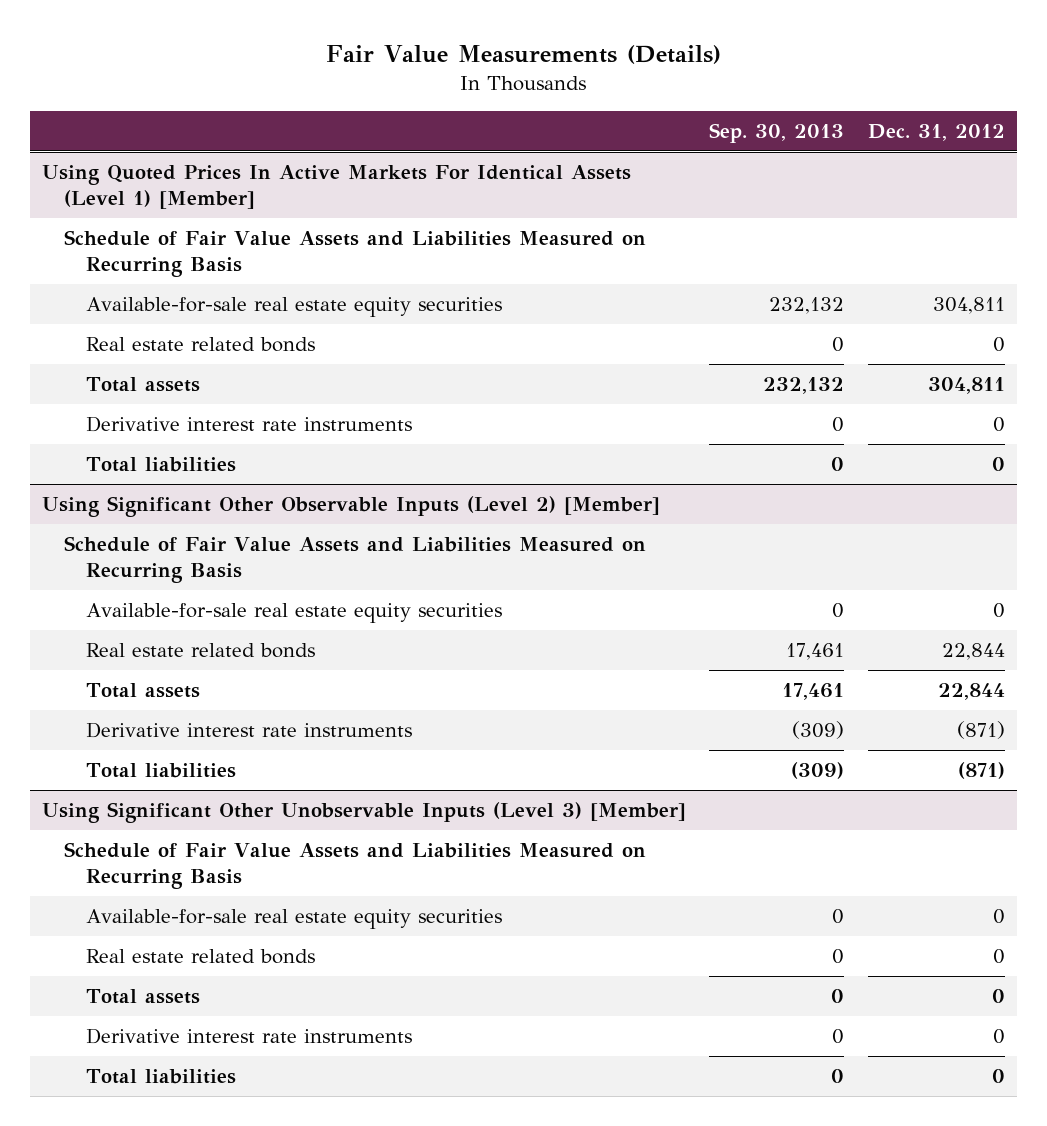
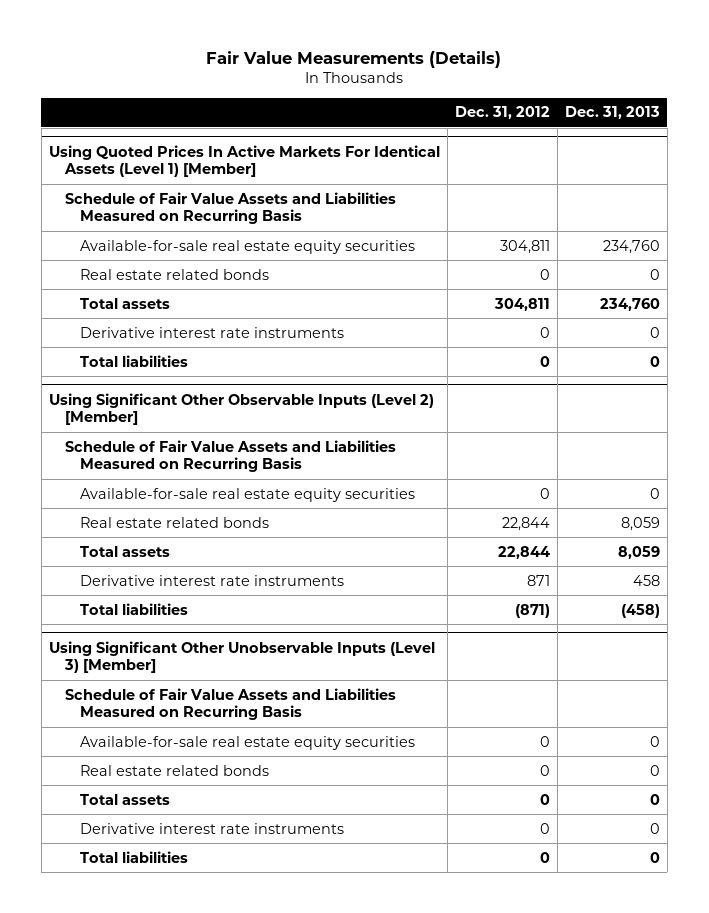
[709,122,845,143] Sep. 30, 2013 -> none
none -> [564,106,660,120] Dec. 31, 2013
[957,721,1006,740] (871) -> [526,574,550,586] 871

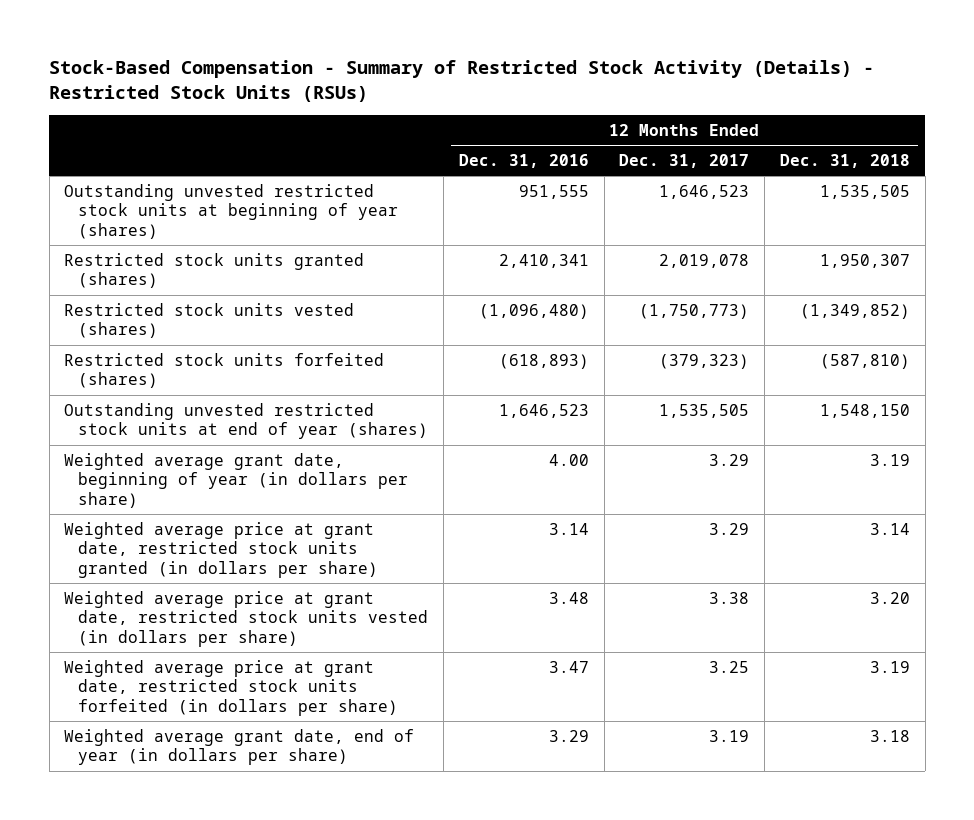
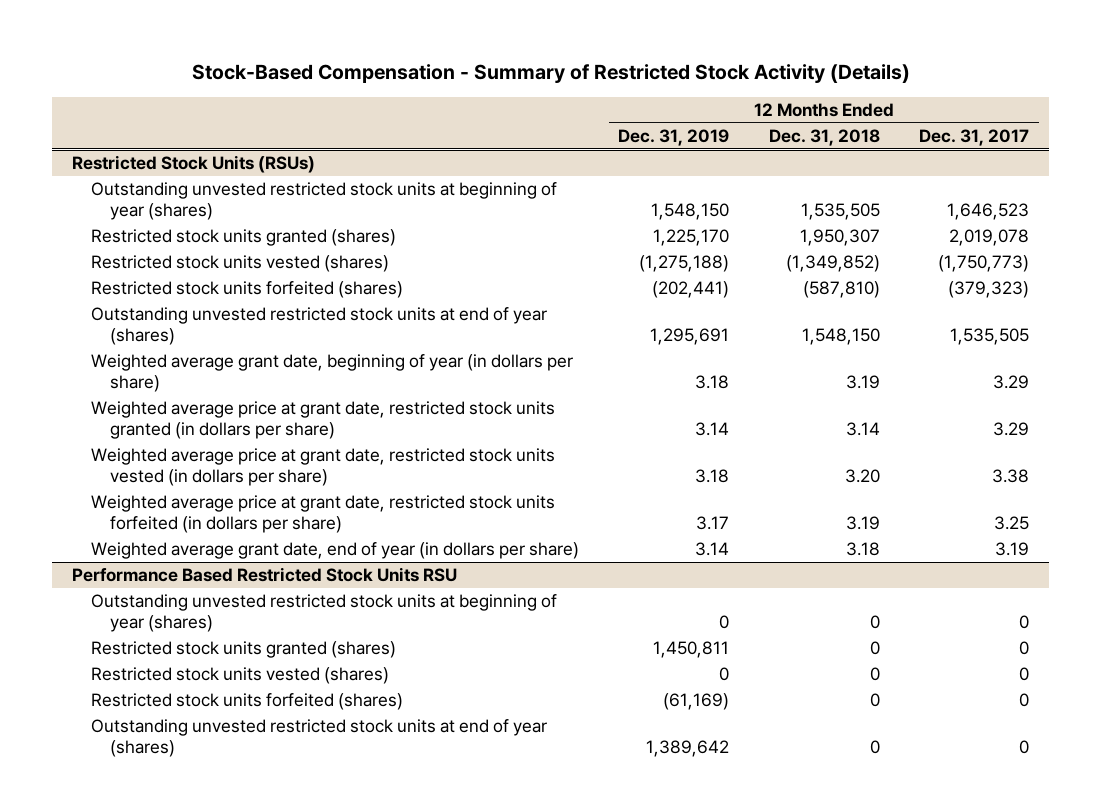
[49,59,875,102] Stock-Based Compensation - Summary of Restricted Stock Activity (Details) - Restricted Stock Units (RSUs) -> [191,64,910,84] Stock-Based Compensation - Summary of Restricted Stock Activity (Details)
[458,153,589,168] Dec. 31, 2016 -> none
none -> [618,128,730,146] Dec. 31, 2019
none -> [71,155,315,174] Restricted Stock Units (RSUs)
none -> [71,567,457,583] Performance Based Restricted Stock Units RSU
none -> [91,594,558,633] Outstanding unvested restricted stock units at beginning of year (shares)
none -> [91,641,397,659] Restricted stock units granted (shares)
none -> [91,667,390,685] Restricted stock units vested (shares)
none -> [91,693,404,711] Restricted stock units forfeited (shares)
none -> [91,719,548,758] Outstanding unvested restricted stock units at end of year (shares)

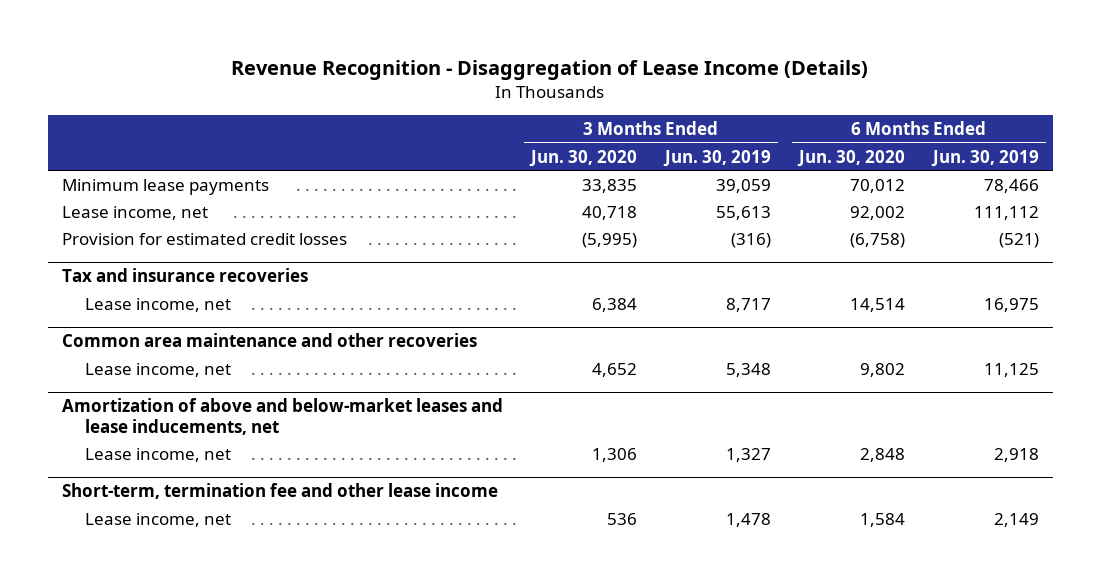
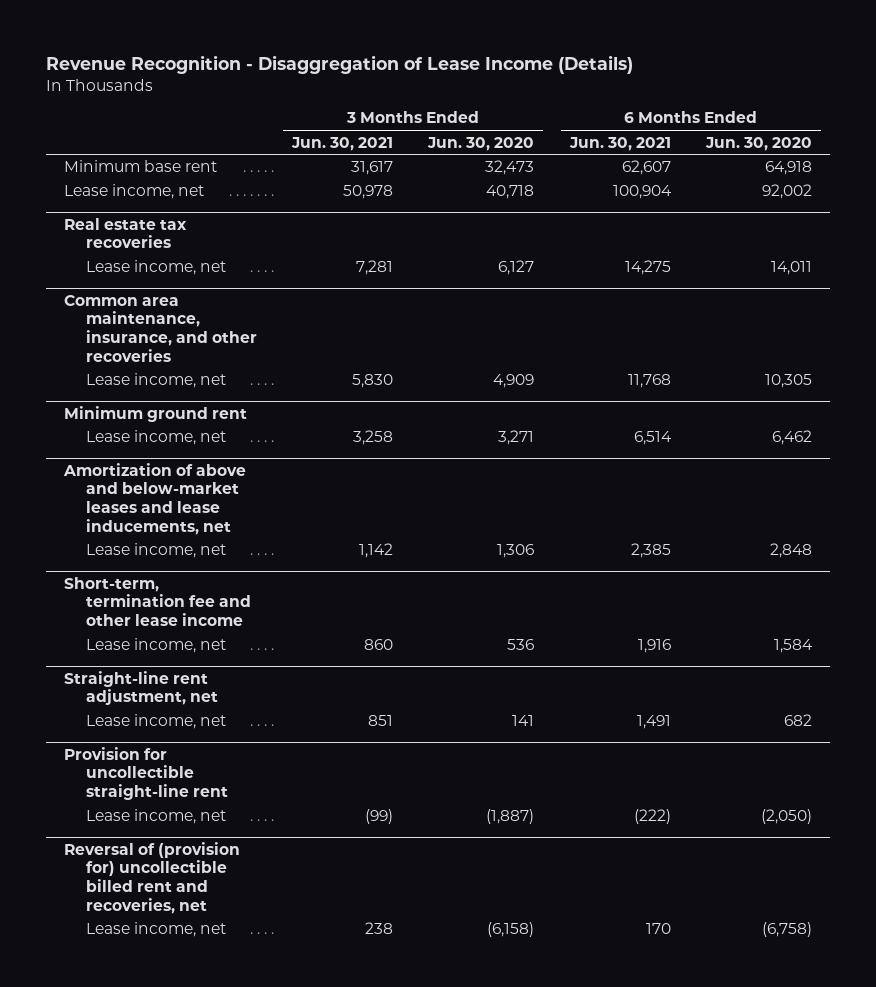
[662,149,771,167] Jun. 30, 2019 -> none
[930,149,1039,167] Jun. 30, 2019 -> none
none -> [291,136,394,151] Jun. 30, 2021
none -> [568,136,671,151] Jun. 30, 2021
[62,178,270,195] Minimum lease payments -> [63,160,217,173] Minimum base rent
[582,178,638,193] 33,835 -> [485,160,535,176] 32,473
[849,178,905,193] 70,012 -> [764,161,812,176] 64,918
[62,232,348,245] Provision for estimated credit losses -> none
[62,268,309,283] Tax and insurance recoveries -> [63,217,187,249] Real estate tax recoveries
[592,297,638,312] 6,384 -> [498,260,535,276] 6,127
[849,297,905,312] 14,514 -> [770,261,812,276] 14,011
[62,333,478,348] Common area maintenance and other recoveries -> [63,294,257,362] Common area maintenance, insurance, and other recoveries
[592,362,638,377] 4,652 -> [493,374,535,389] 4,909
[859,362,905,377] 9,802 -> [764,374,812,389] 10,305
none -> [63,405,247,422] Minimum ground rent
none -> [85,430,226,446] Lease income, net
none -> [63,670,218,706] Straight-line rent adjustment, net
none -> [85,714,226,730] Lease income, net
none -> [63,746,228,800] Provision for uncollectible straight-line rent
none -> [85,809,226,825] Lease income, net
none -> [63,841,240,914] Reversal of (provision for) uncollectible billed rent and recoveries, net
none -> [85,922,226,938] Lease income, net

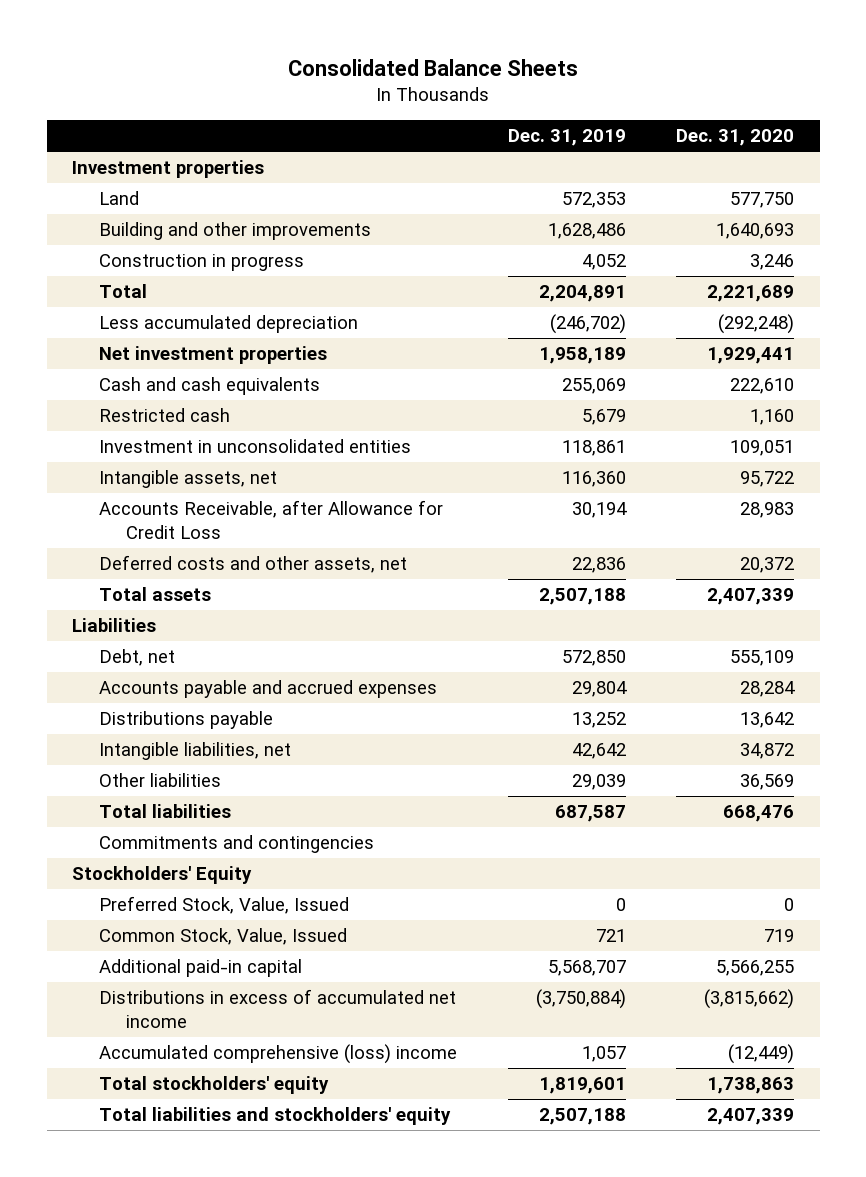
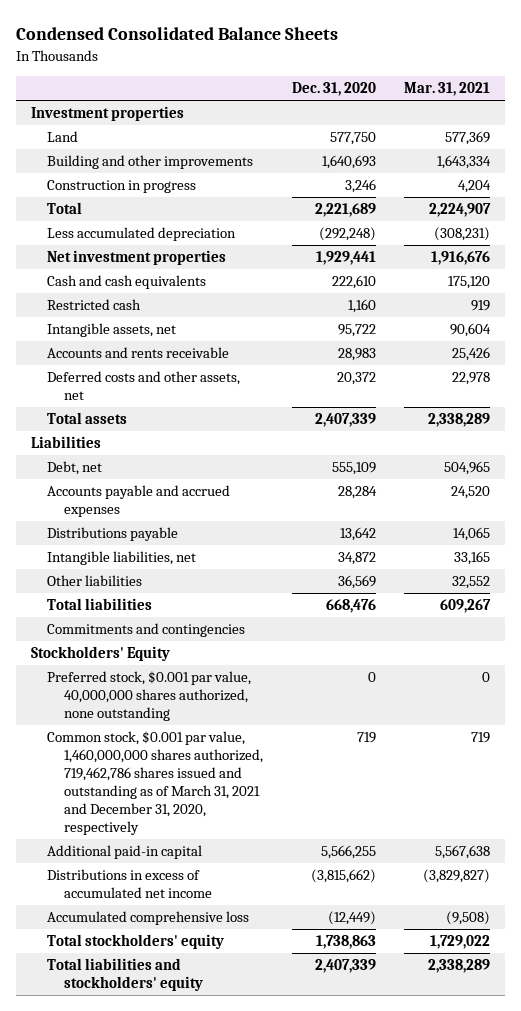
[288,58,579,76] Consolidated Balance Sheets -> [16,27,339,41] Condensed Consolidated Balance Sheets
[507,129,626,147] Dec. 31, 2019 -> none
none -> [404,82,491,97] Mar. 31, 2021
[98,439,411,454] Investment in unconsolidated entities -> none
[98,500,443,539] Accounts Receivable, after Allowance for Credit Loss -> [47,347,230,359] Accounts and rents receivable
[98,896,349,915] Preferred Stock, Value, Issued -> [47,671,252,722] Preferred stock, $0.001 par value, 40,000,000 shares authorized, none outstanding
[98,928,347,946] Common Stock, Value, Issued -> [47,731,264,836] Common stock, $0.001 par value, 1,460,000,000 shares authorized, 719,462,786 shares issued and outstanding as of March 31, 2021 and December 31, 2020, respectively
[98,1044,457,1065] Accumulated comprehensive (loss) income -> [47,911,250,926] Accumulated comprehensive loss

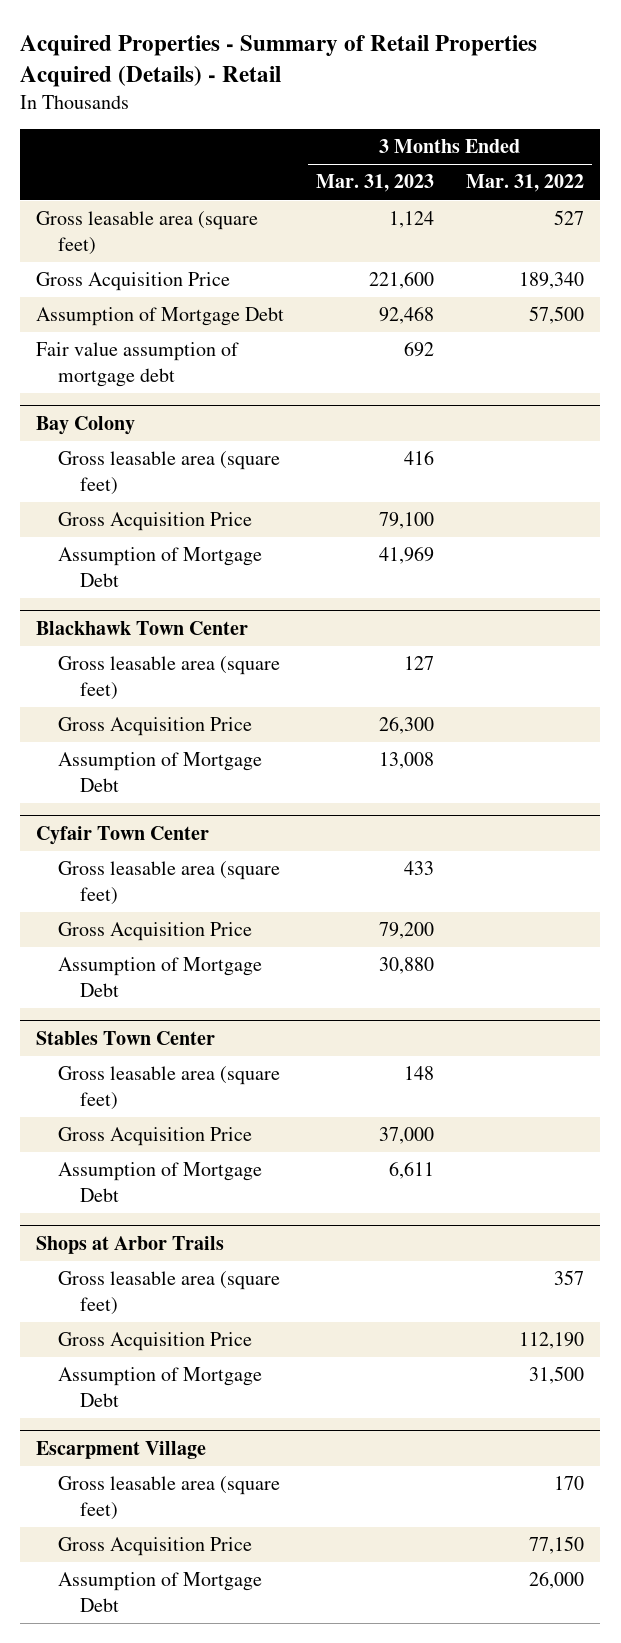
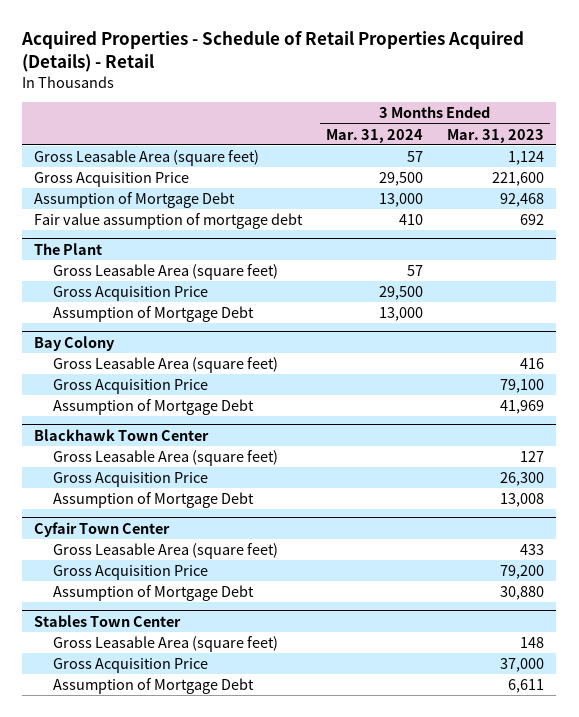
[20,35,538,88] Acquired Properties - Summary of Retail Properties Acquired (Details) - Retail -> [21,30,525,72] Acquired Properties - Schedule of Retail Properties Acquired (Details) - Retail
[466,174,585,193] Mar. 31, 2022 -> none
none -> [326,128,424,143] Mar. 31, 2024
[36,211,259,255] Gross leasable area (square feet) -> [34,150,260,167] Gross Leasable Area (square feet)
none -> [34,242,103,255] The Plant
none -> [53,264,279,281] Gross Leasable Area (square feet)
none -> [53,286,209,302] Gross Acquisition Price
none -> [53,306,255,323] Assumption of Mortgage Debt
[58,451,281,495] Gross leasable area (square feet) -> [53,357,279,374] Gross Leasable Area (square feet)
[58,656,281,700] Gross leasable area (square feet) -> [53,450,279,467] Gross Leasable Area (square feet)
[58,861,281,905] Gross leasable area (square feet) -> [53,543,279,560] Gross Leasable Area (square feet)
[58,1066,281,1110] Gross leasable area (square feet) -> [53,636,279,653] Gross Leasable Area (square feet)
[36,1236,225,1255] Shops at Arbor Trails -> none
[58,1271,281,1315] Gross leasable area (square feet) -> none
[58,1332,253,1352] Gross Acquisition Price -> none
[58,1367,263,1407] Assumption of Mortgage Debt -> none
[36,1441,207,1460] Escarpment Village -> none
[58,1476,281,1520] Gross leasable area (square feet) -> none
[58,1537,253,1557] Gross Acquisition Price -> none
[58,1572,263,1612] Assumption of Mortgage Debt -> none

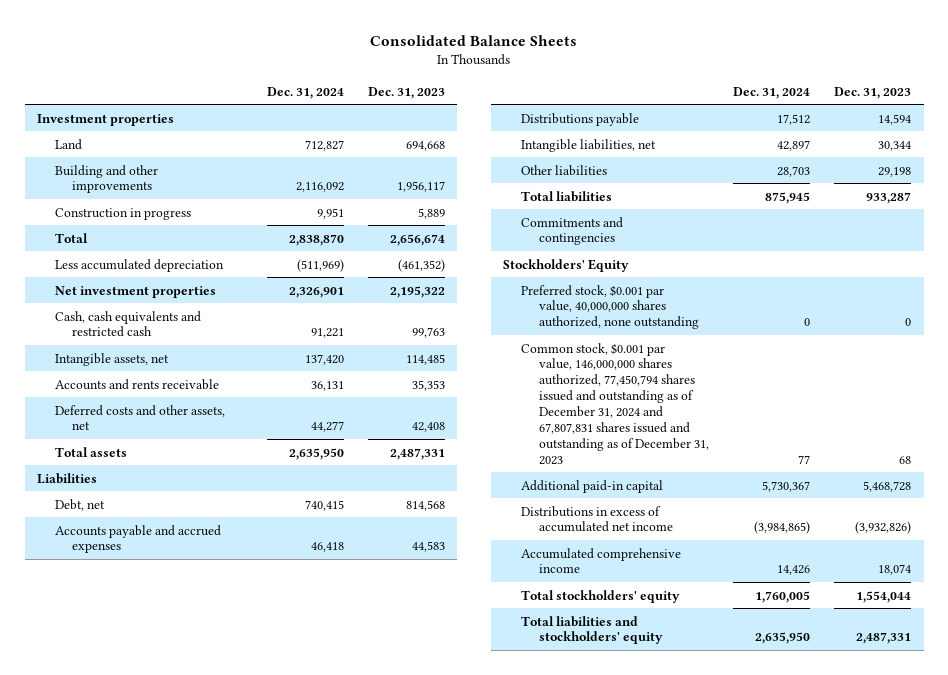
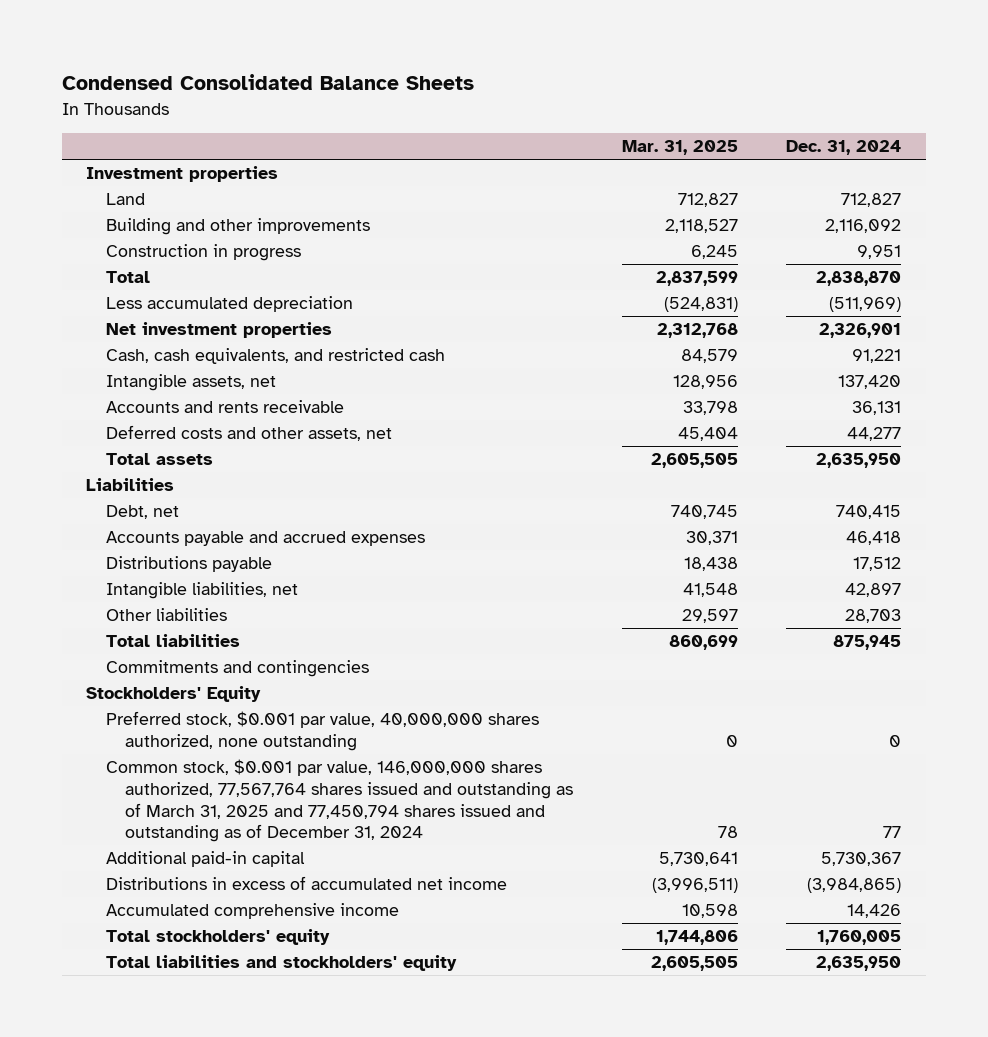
[370,34,578,46] Consolidated Balance Sheets -> [61,74,474,91] Condensed Consolidated Balance Sheets
[367,86,445,99] Dec. 31, 2023 -> none
none -> [621,140,738,156] Mar. 31, 2025
[54,310,201,338] Cash, cash equivalents and restricted cash -> [105,348,445,365] Cash, cash equivalents, and restricted cash
[521,342,709,465] Common stock, $0.001 par value, 146,000,000 shares authorized, 77,450,794 shares issued and outstanding as of December 31, 2024 and 67,807,831 shares issued and outstanding as of December 31, 2023 -> [105,759,573,843] Common stock, $0.001 par value, 146,000,000 shares authorized, 77,567,764 shares issued and outstanding as of March 31, 2025 and 77,450,794 shares issued and outstanding as of December 31, 2024

